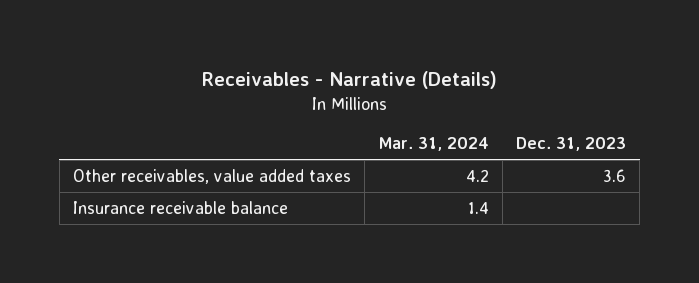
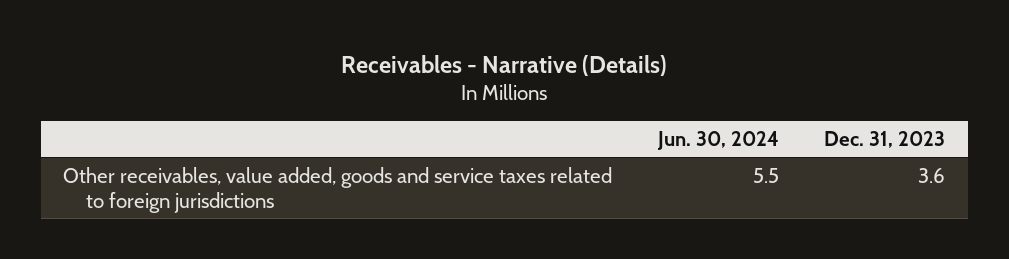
[378,136,489,151] Mar. 31, 2024 -> none
none -> [656,131,779,151] Jun. 30, 2024
[73,200,289,214] Insurance receivable balance -> none
[73,168,352,184] Other receivables, value added taxes -> [63,167,613,213] Other receivables, value added, goods and service taxes related to foreign jurisdictions

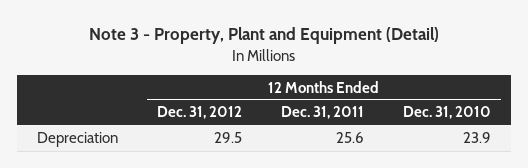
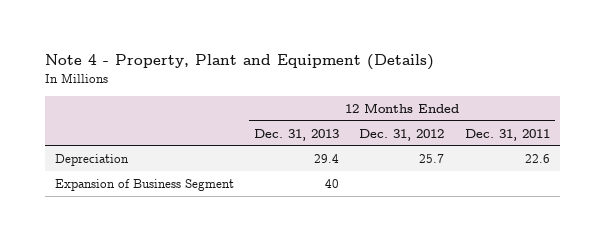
[89,27,440,45] Note 3 - Property, Plant and Equipment (Detail) -> [44,54,434,71] Note 4 - Property, Plant and Equipment (Details)
[403,106,492,120] Dec. 31, 2010 -> none
none -> [254,128,340,141] Dec. 31, 2013
[213,132,242,144] 29.5 -> [419,153,445,163] 25.7
[336,132,365,144] 25.6 -> [524,153,550,163] 22.6
none -> [54,178,234,191] Expansion of Business Segment

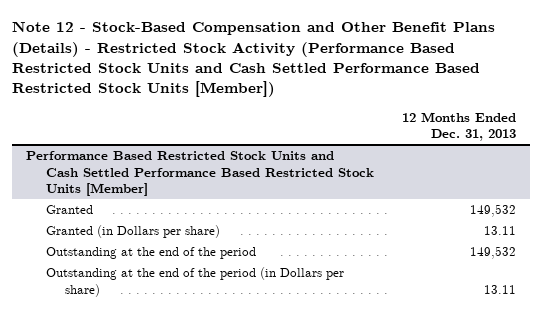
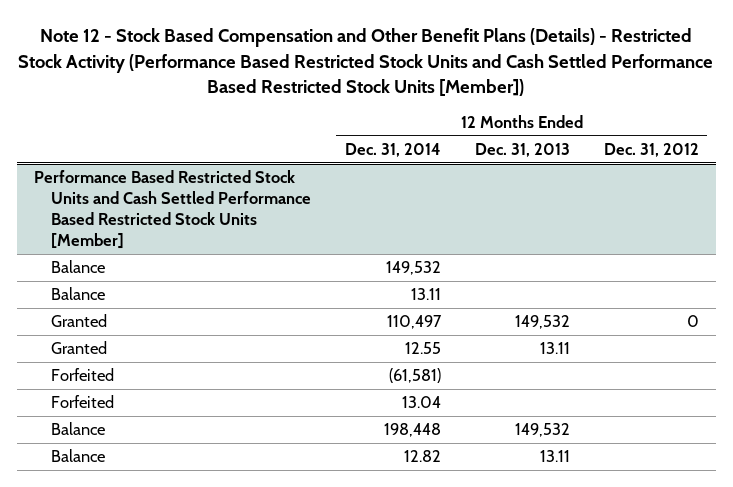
[11,21,495,98] Note 12 - Stock-Based Compensation and Other Benefit Plans (Details) - Restricted Stock Activity (Performance Based Restricted Stock Units and Cash Settled Performance Based Restricted Stock Units [Member]) -> [18,28,714,96] Note 12 - Stock Based Compensation and Other Benefit Plans (Details) - Restricted Stock Activity (Performance Based Restricted Stock Units and Cash Settled Performance Based Restricted Stock Units [Member])
none -> [344,143,441,158] Dec. 31, 2014
none -> [603,143,699,158] Dec. 31, 2012
none -> [50,260,105,274] Balance
none -> [50,287,105,301] Balance
[45,225,220,239] Granted (in Dollars per share) -> [50,341,107,355] Granted
none -> [50,368,114,382] Forfeited
none -> [50,395,114,409] Forfeited
[45,247,256,260] Outstanding at the end of the period -> [50,422,105,436] Balance
[45,267,344,297] Outstanding at the end of the period (in Dollars per share) -> [50,449,105,463] Balance

